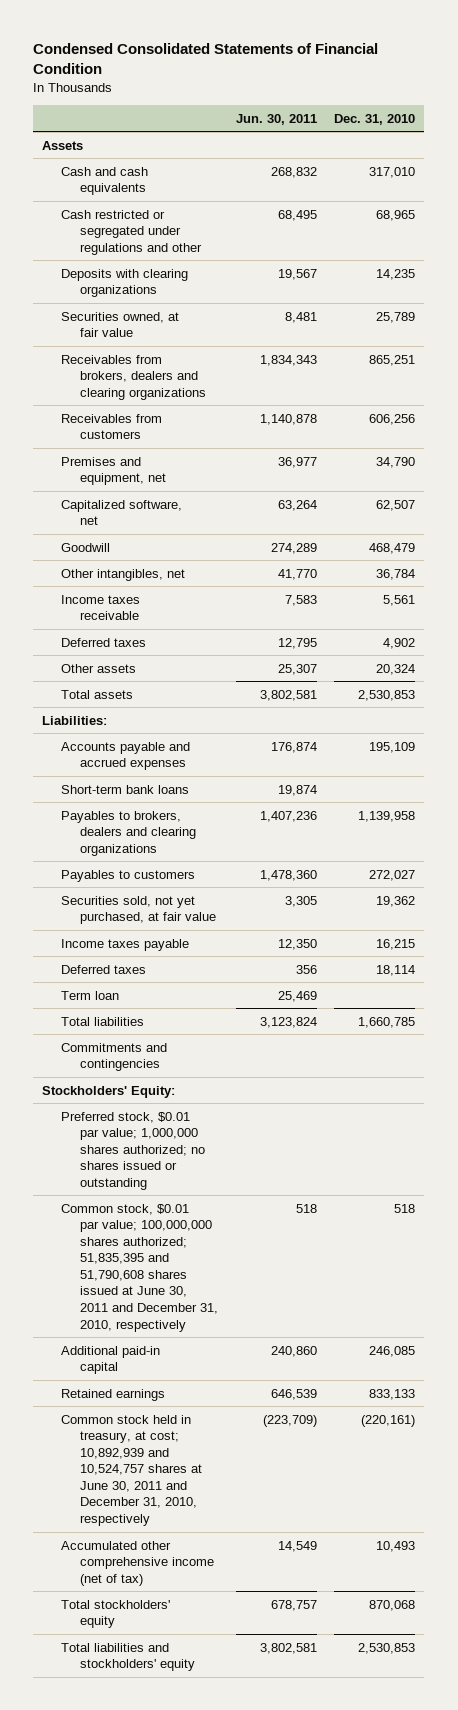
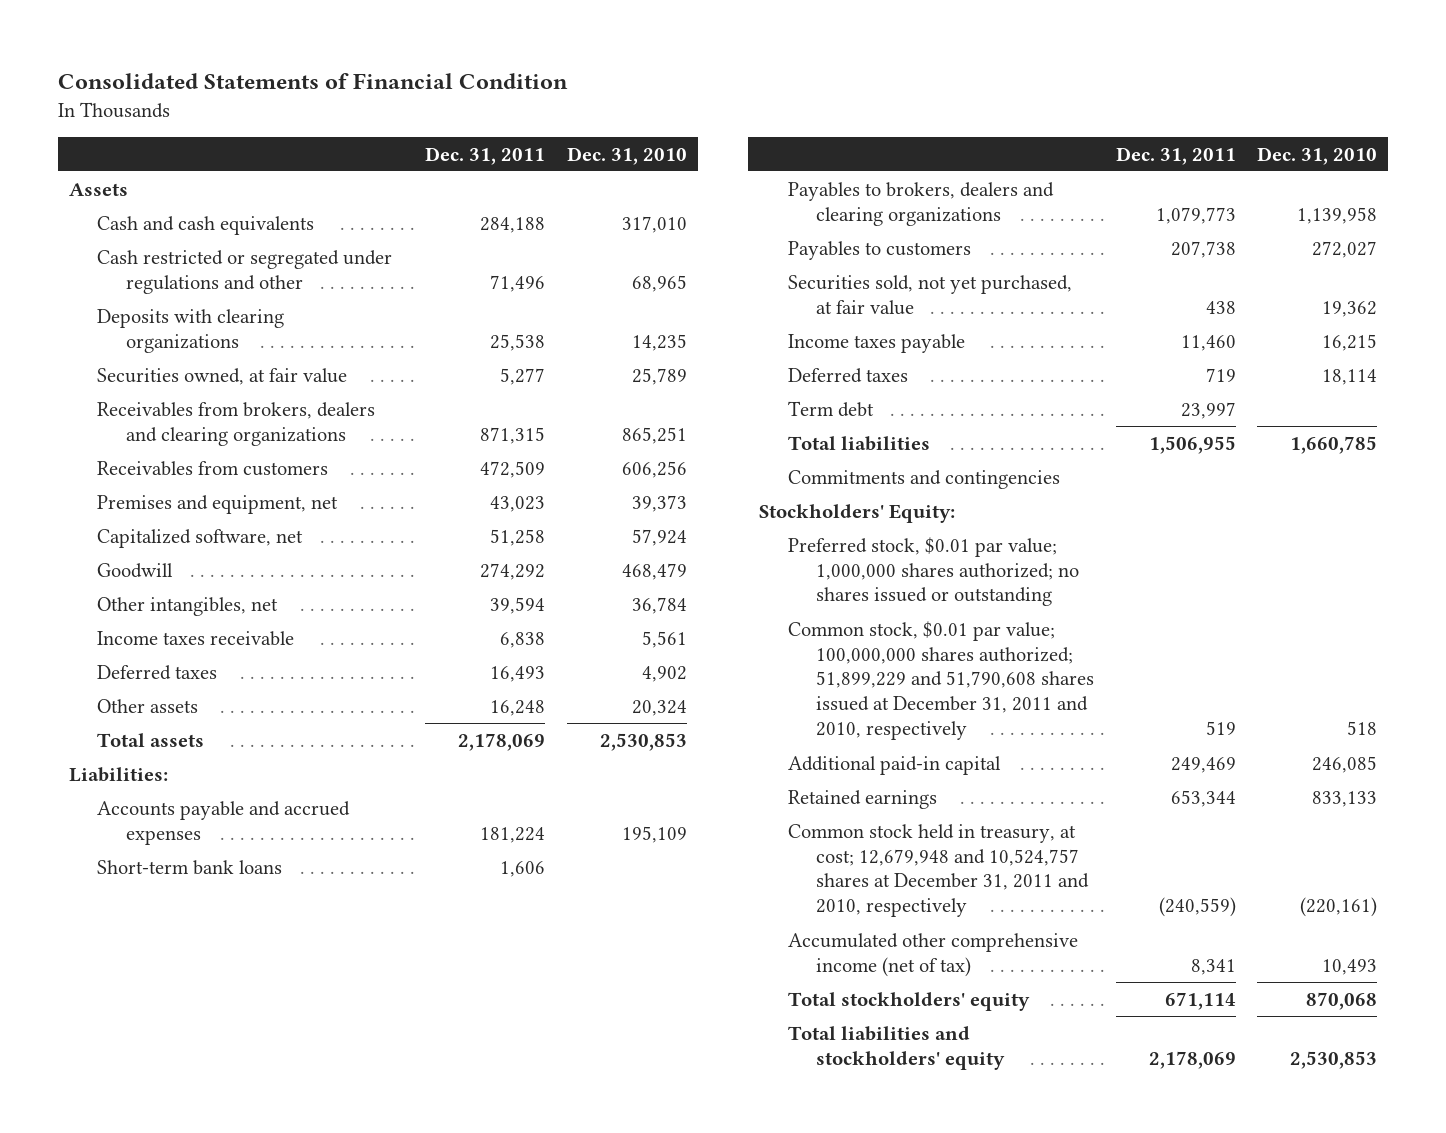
[33,42,379,75] Condensed Consolidated Statements of Financial Condition -> [57,73,568,90] Consolidated Statements of Financial Condition
[235,113,317,125] Jun. 30, 2011 -> none
none -> [425,146,546,165] Dec. 31, 2011
[376,456,416,468] 34,790 -> [631,494,687,512] 39,373
[376,499,416,511] 62,507 -> [631,528,687,546] 57,924
[60,990,119,1000] Term loan -> none
none -> [787,400,874,417] Term debt
[60,1203,218,1332] Common stock, $0.01 par value; 100,000,000 shares authorized; 51,835,395 and 51,790,608 shares issued at June 30, 2011 and December 31, 2010, respectively -> [787,620,1095,741] Common stock, $0.01 par value; 100,000,000 shares authorized; 51,899,229 and 51,790,608 shares issued at December 31, 2011 and 2010, respectively
[60,1414,202,1527] Common stock held in treasury, at cost; 10,892,939 and 10,524,757 shares at June 30, 2011 and December 31, 2010, respectively -> [787,823,1090,918] Common stock held in treasury, at cost; 12,679,948 and 10,524,757 shares at December 31, 2011 and 2010, respectively

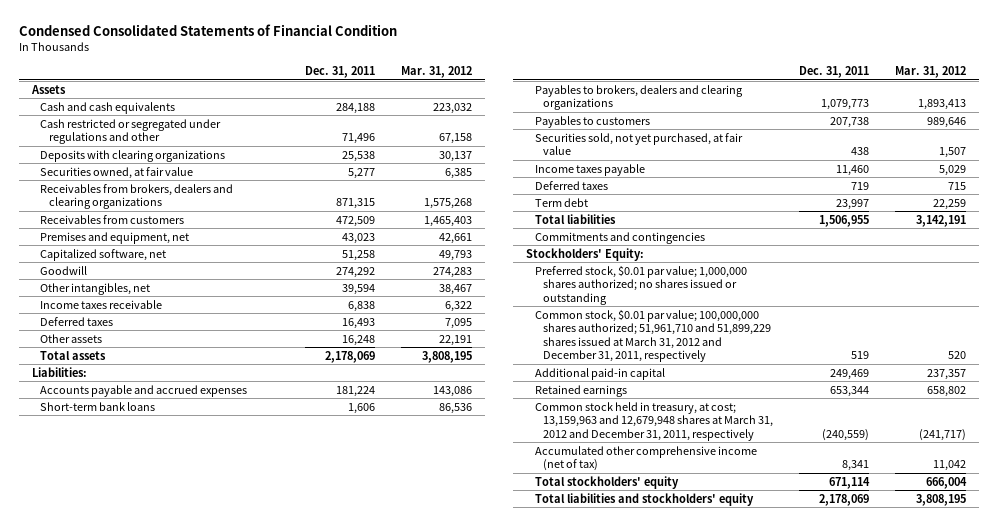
[57,73,568,90] Consolidated Statements of Financial Condition -> [18,23,397,36] Condensed Consolidated Statements of Financial Condition
[566,146,687,165] Dec. 31, 2010 -> none
none -> [400,66,472,79] Mar. 31, 2012
[787,620,1095,741] Common stock, $0.01 par value; 100,000,000 shares authorized; 51,899,229 and 51,790,608 shares issued at December 31, 2011 and 2010, respectively -> [534,308,772,363] Common stock, $0.01 par value; 100,000,000 shares authorized; 51,961,710 and 51,899,229 shares issued at March 31, 2012 and December 31, 2011, respectively
[787,823,1090,918] Common stock held in treasury, at cost; 12,679,948 and 10,524,757 shares at December 31, 2011 and 2010, respectively -> [534,401,774,441] Common stock held in treasury, at cost; 13,159,963 and 12,679,948 shares at March 31, 2012 and December 31, 2011, respectively

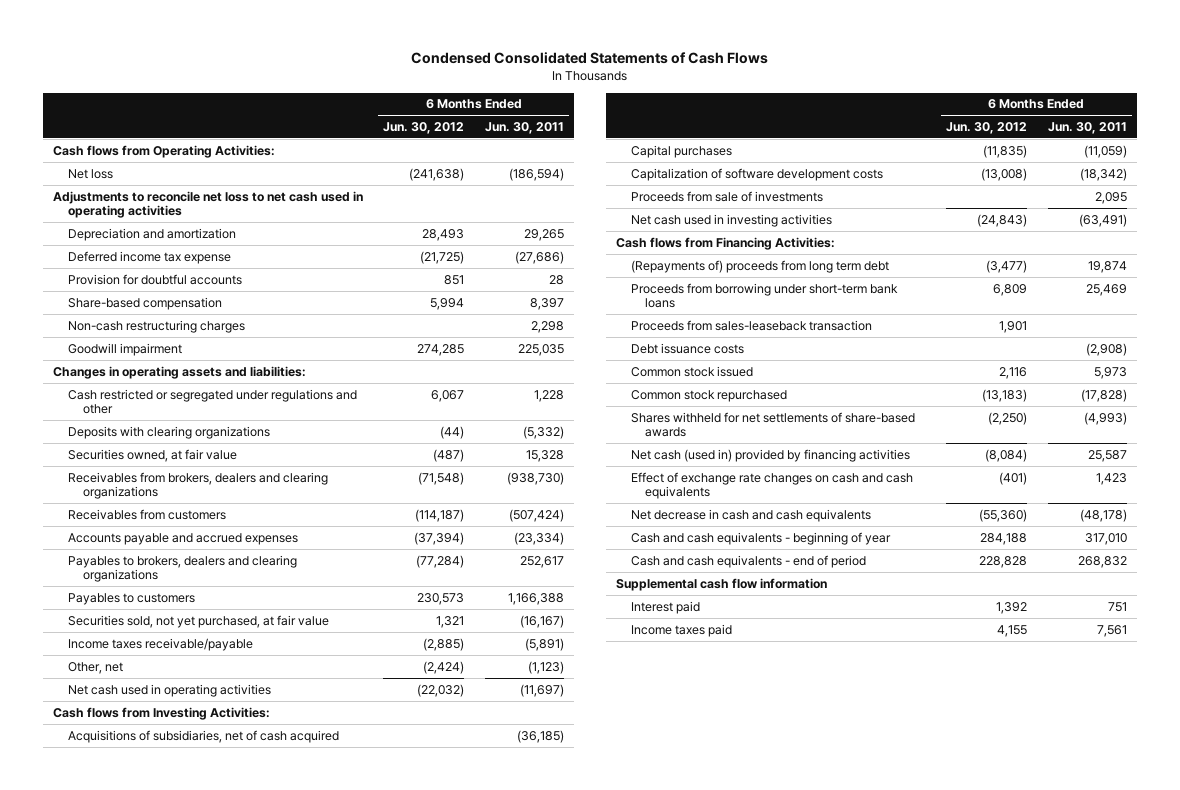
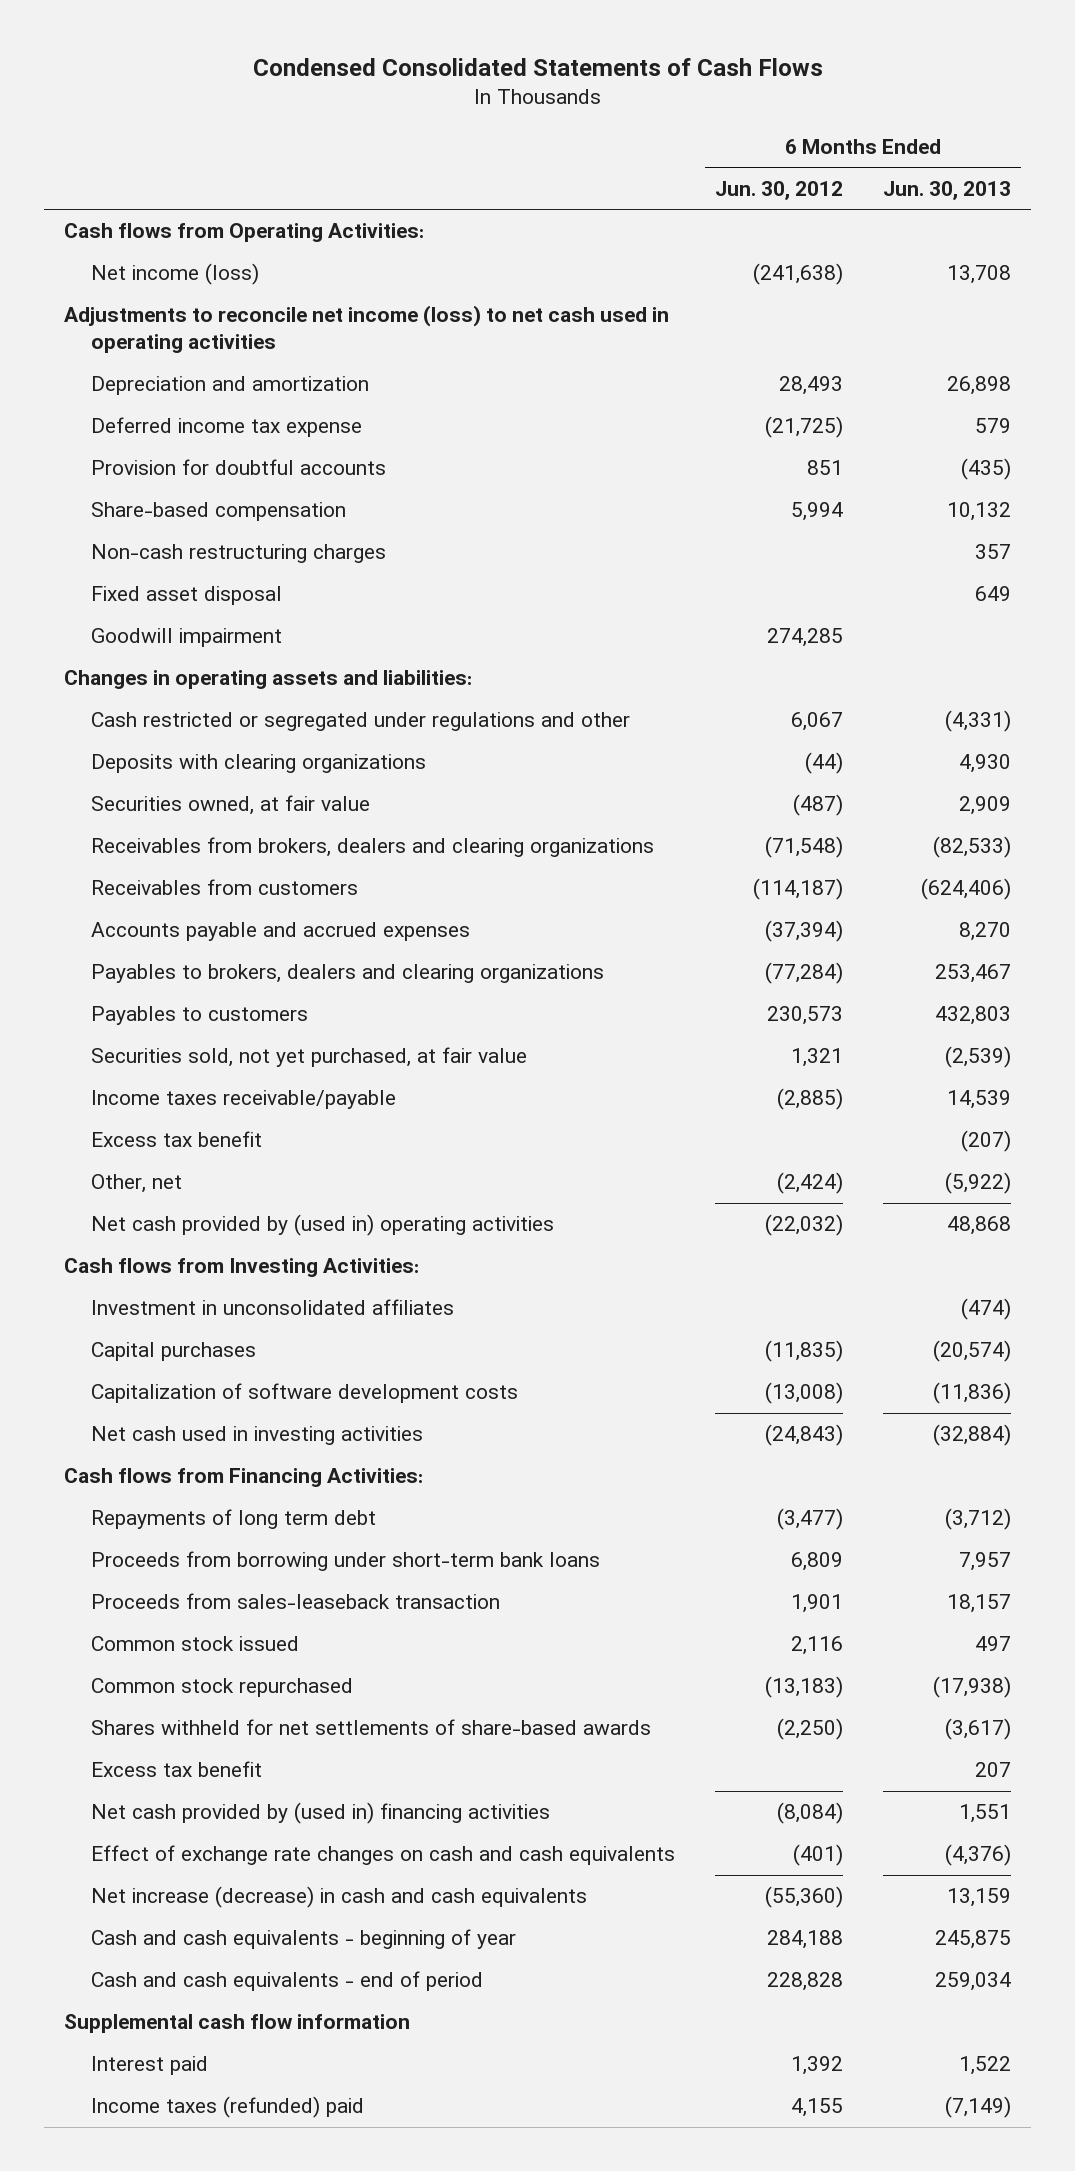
[484,122,564,135] Jun. 30, 2011 -> none
none -> [883,180,1012,200] Jun. 30, 2013
[67,168,113,179] Net loss -> [90,263,259,286] Net income (loss)
[53,190,364,219] Adjustments to reconcile net loss to net cash used in operating activities -> [64,305,670,354] Adjustments to reconcile net income (loss) to net cash used in operating activities
none -> [90,586,282,606] Fixed asset disposal
none -> [90,1131,262,1148] Excess tax benefit
[67,683,271,697] Net cash used in operating activities -> [90,1214,554,1237] Net cash provided by (used in) operating activities
[67,729,339,743] Acquisitions of subsidiaries, net of cash acquired -> none
none -> [90,1299,454,1316] Investment in unconsolidated affiliates
[630,190,823,202] Proceeds from sale of investments -> none
[630,259,889,273] (Repayments of) proceeds from long term debt -> [90,1509,376,1530] Repayments of long term debt
[630,342,744,354] Debt issuance costs -> none
none -> [90,1761,262,1778] Excess tax benefit
[630,448,910,462] Net cash (used in) provided by financing activities -> [90,1802,550,1825] Net cash provided by (used in) financing activities
[630,508,871,522] Net decrease in cash and cash equivalents -> [90,1886,587,1909] Net increase (decrease) in cash and cash equivalents
[630,623,732,637] Income taxes paid -> [90,2096,364,2119] Income taxes (refunded) paid

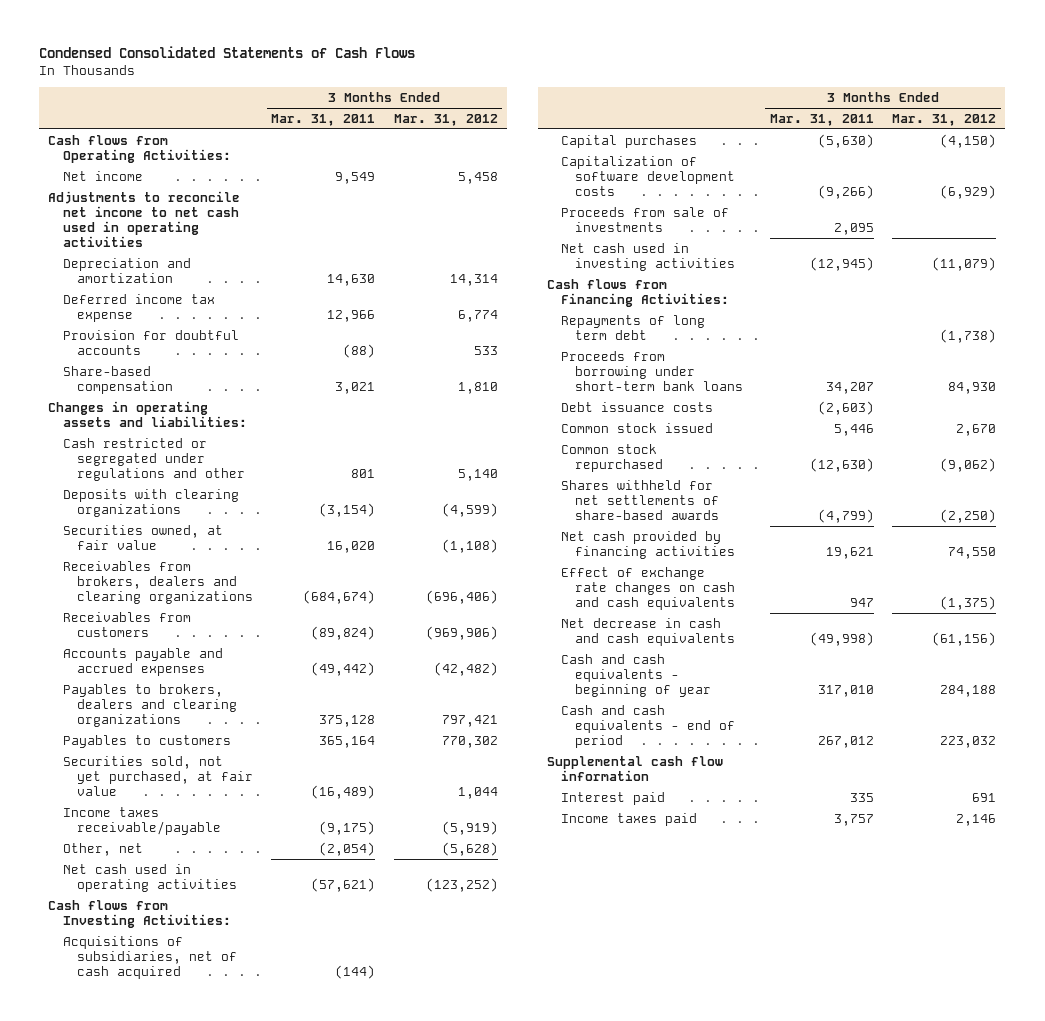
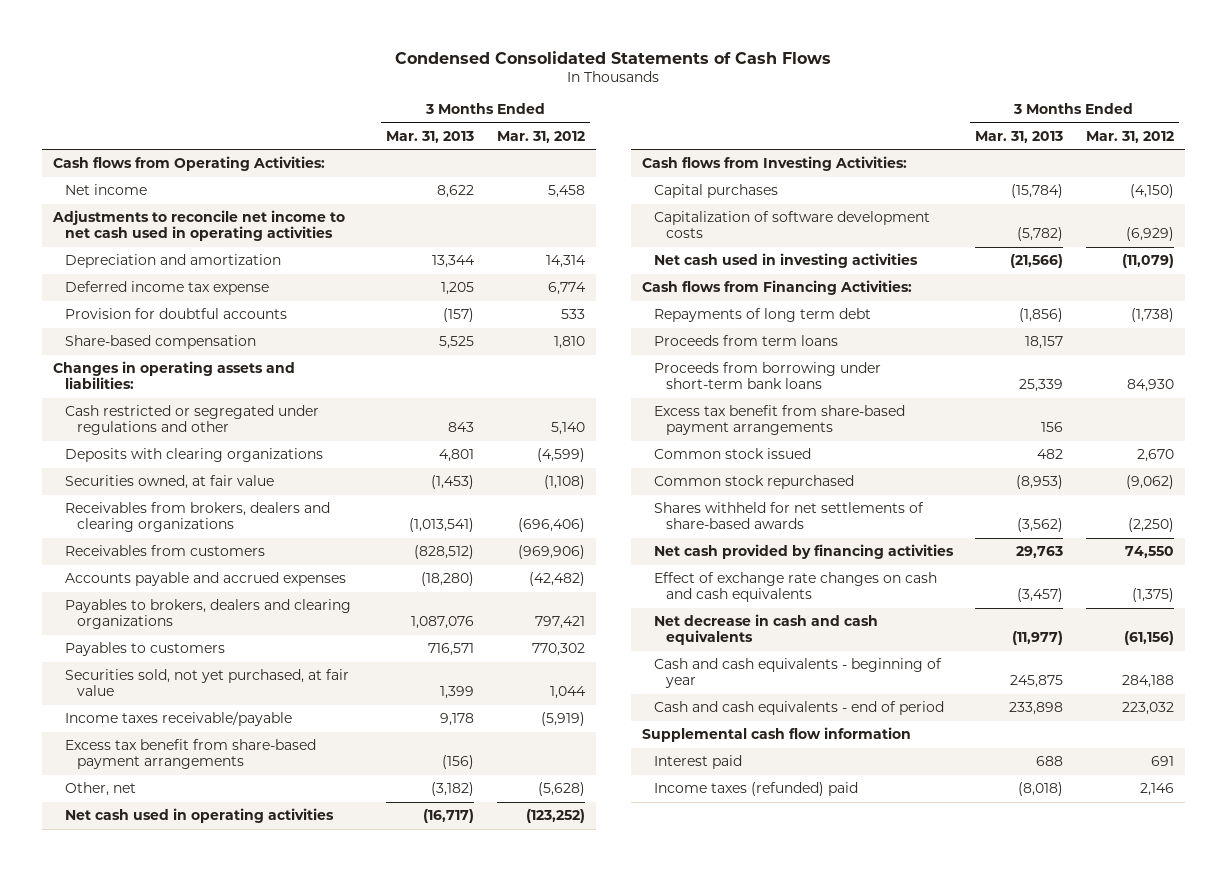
[271,113,376,126] Mar. 31, 2011 -> none
none -> [386,130,475,143] Mar. 31, 2013
none -> [65,739,317,770] Excess tax benefit from share-based payment arrangements
[62,935,237,980] Acquisitions of subsidiaries, net of cash acquired -> none
[561,206,730,232] Proceeds from sale of investments -> none
none -> [653,335,838,347] Proceeds from term loans
[561,401,714,412] Debt issuance costs -> none
none -> [653,405,905,436] Excess tax benefit from share-based payment arrangements
[561,812,698,826] Income taxes paid -> [653,782,858,797] Income taxes (refunded) paid

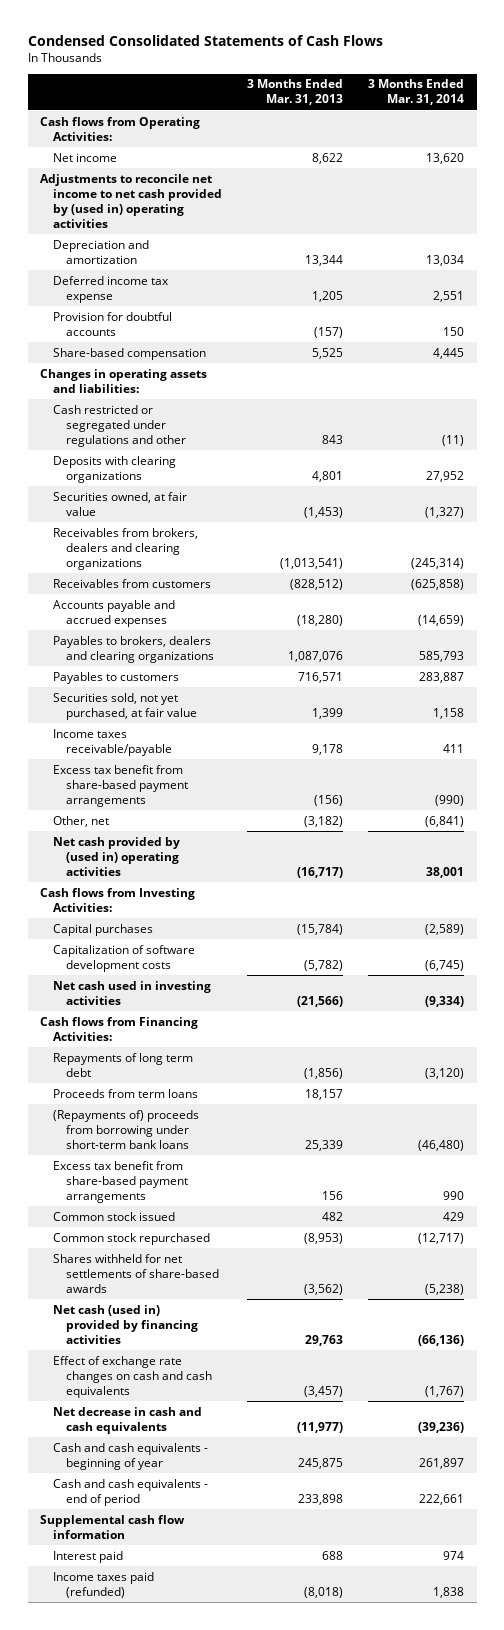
[496,130,585,143] Mar. 31, 2012 -> none
none -> [368,79,465,106] 3 Months Ended Mar. 31, 2014
[52,210,346,242] Adjustments to reconcile net income to net cash used in operating activities -> [40,173,223,228] Adjustments to reconcile net income to net cash provided by (used in) operating activities
[65,808,335,824] Net cash used in operating activities -> [53,836,181,876] Net cash provided by (used in) operating activities
[653,362,881,390] Proceeds from borrowing under short-term bank loans -> [53,1109,200,1149] (Repayments of) proceeds from borrowing under short-term bank loans
[653,544,954,560] Net cash provided by financing activities -> [53,1304,199,1344] Net cash (used in) provided by financing activities
[653,782,858,797] Income taxes (refunded) paid -> [53,1571,155,1598] Income taxes paid (refunded)

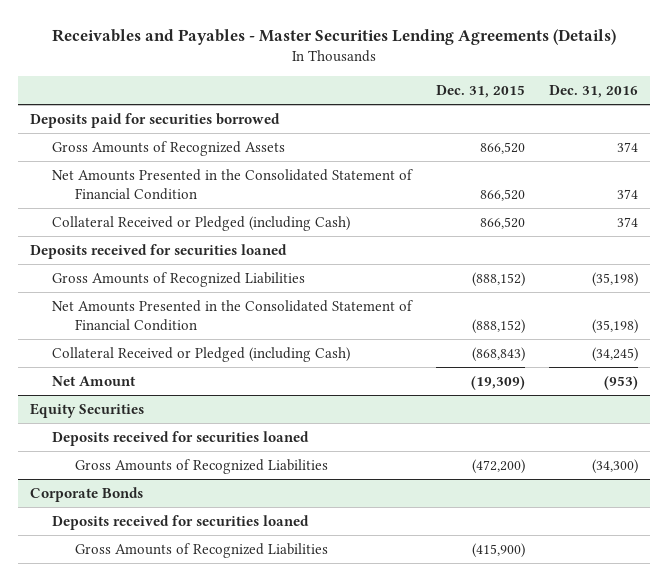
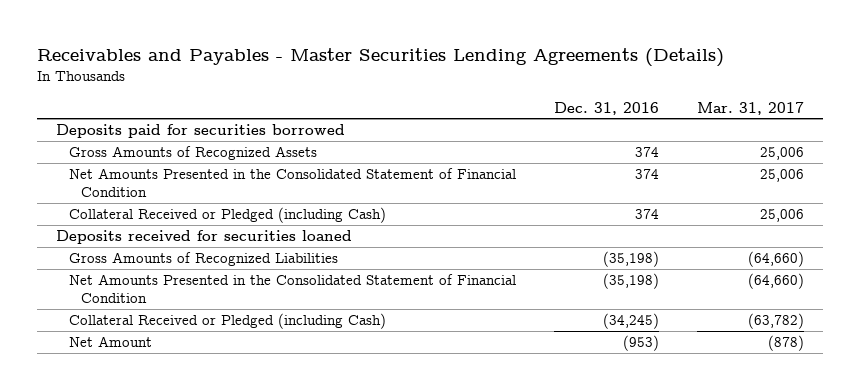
[436,84,526,98] Dec. 31, 2015 -> none
none -> [697,101,805,115] Mar. 31, 2017
[29,402,144,418] Equity Securities -> none
[52,430,310,446] Deposits received for securities loaned -> none
[74,458,328,474] Gross Amounts of Recognized Liabilities -> none
[29,486,143,502] Corporate Bonds -> none
[52,514,310,530] Deposits received for securities loaned -> none
[74,542,328,558] Gross Amounts of Recognized Liabilities -> none

